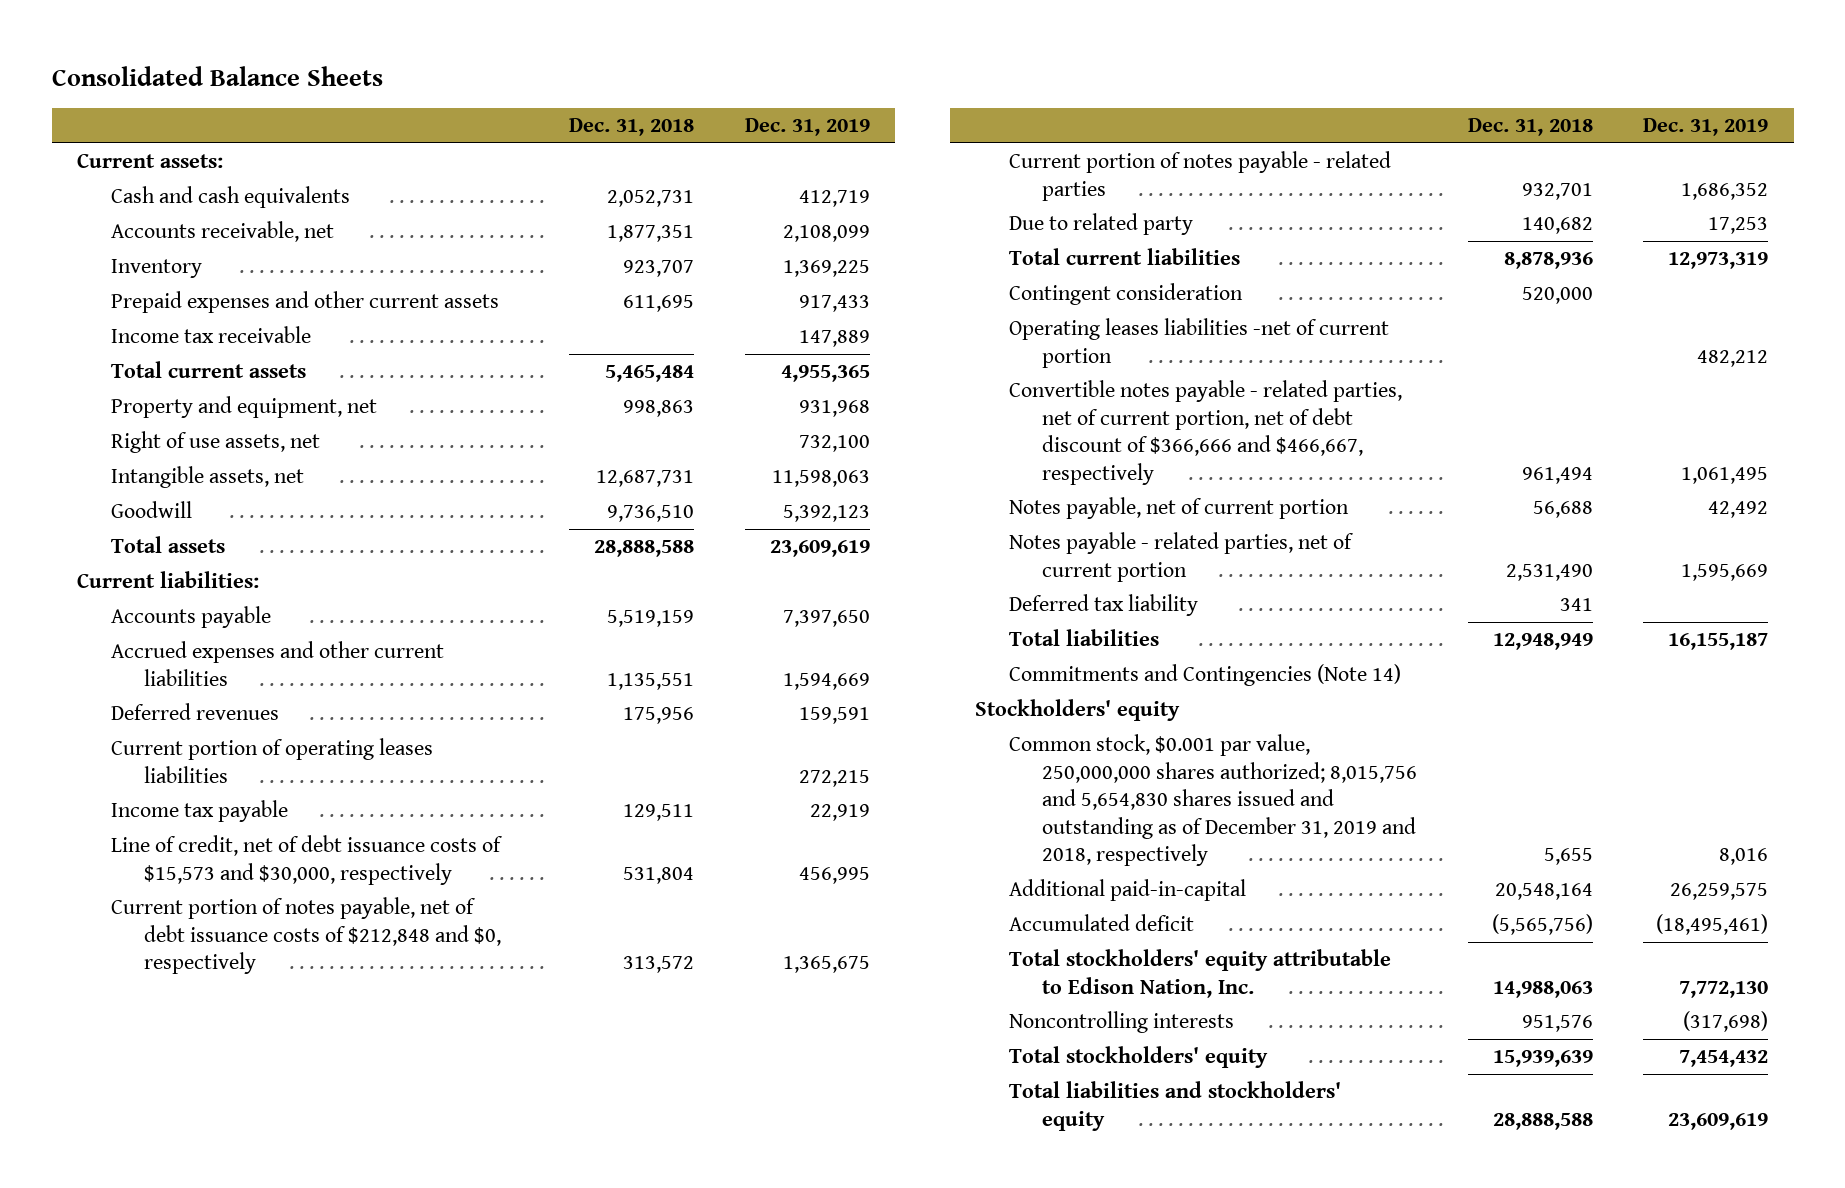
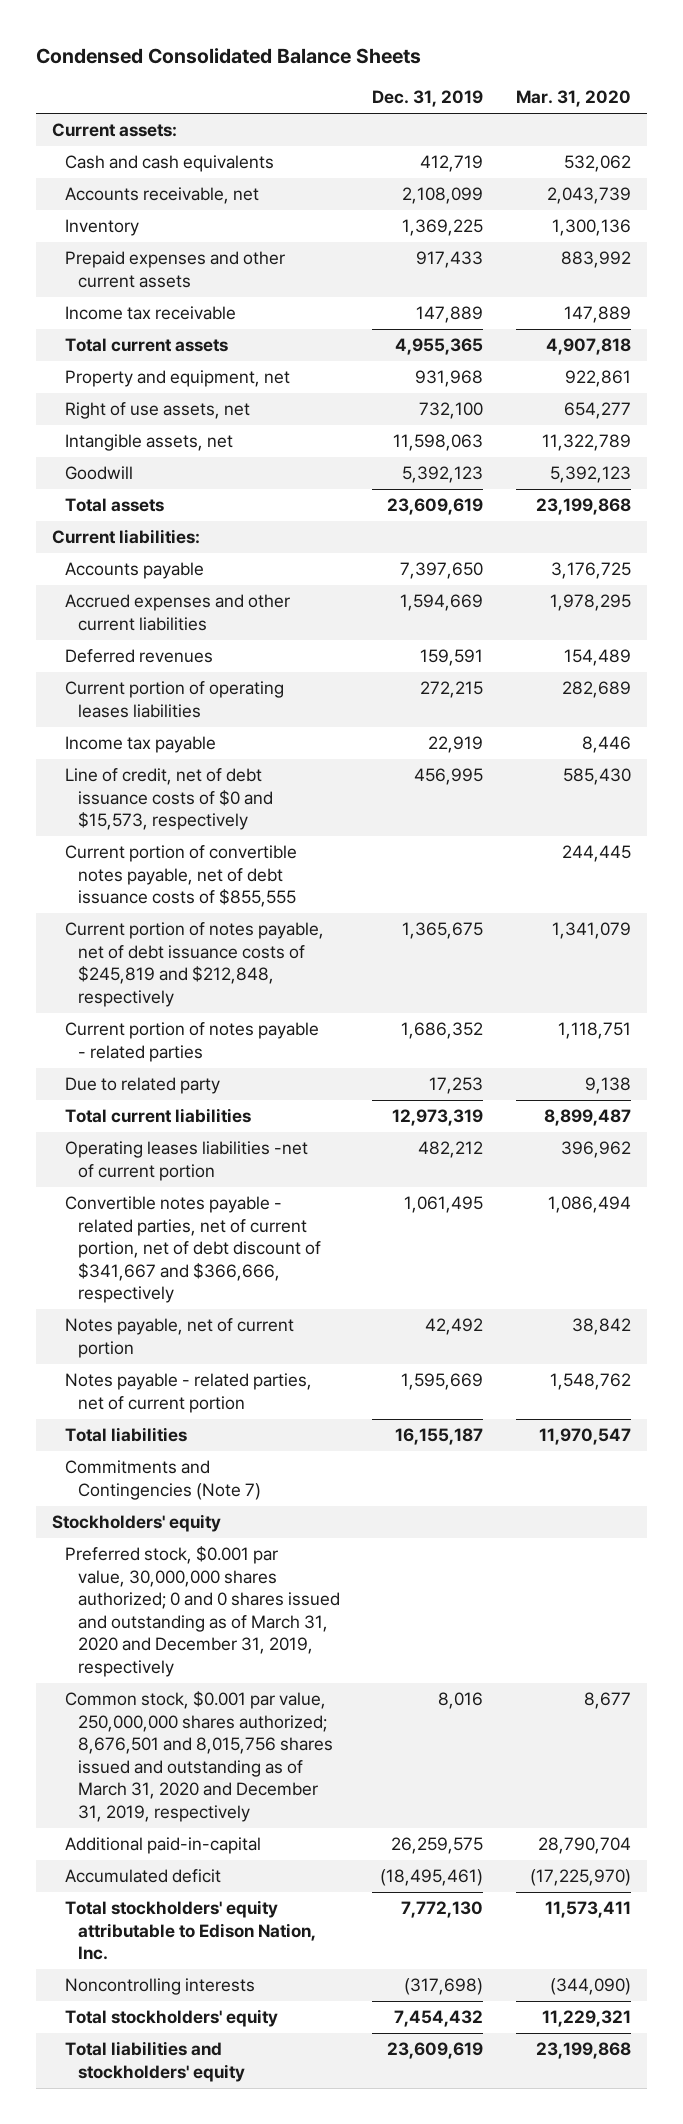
[51,65,383,86] Consolidated Balance Sheets -> [36,48,422,65] Condensed Consolidated Balance Sheets
[569,118,695,137] Dec. 31, 2018 -> none
none -> [515,90,631,108] Mar. 31, 2020
[110,835,503,885] Line of credit, net of debt issuance costs of $15,573 and $30,000, respectively -> [65,768,273,831] Line of credit, net of debt issuance costs of $0 and $15,573, respectively
none -> [65,845,298,908] Current portion of convertible notes payable, net of debt issuance costs of $855,555
[110,897,501,975] Current portion of notes payable, net of debt issuance costs of $212,848 and $0, respectively -> [65,922,325,1007] Current portion of notes payable, net of debt issuance costs of $245,819 and $212,848, respectively
[1008,283,1243,306] Contingent consideration -> none
[1008,380,1402,485] Convertible notes payable - related parties, net of current portion, net of debt discount of $366,666 and $466,667, respectively -> [65,1196,321,1304] Convertible notes payable - related parties, net of current portion, net of debt discount of $341,667 and $366,666, respectively
[1008,594,1198,617] Deferred tax liability -> none
[1008,664,1401,687] Commitments and Contingencies (Note 14) -> [65,1460,261,1500] Commitments and Contingencies (Note 7)
none -> [65,1546,340,1677] Preferred stock, $0.001 par value, 30,000,000 shares authorized; 0 and 0 shares issued and outstanding as of March 31, 2020 and December 31, 2019, respectively
[1008,734,1418,867] Common stock, $0.001 par value, 250,000,000 shares authorized; 8,015,756 and 5,654,830 shares issued and outstanding as of December 31, 2019 and 2018, respectively -> [65,1691,333,1822] Common stock, $0.001 par value, 250,000,000 shares authorized; 8,676,501 and 8,015,756 shares issued and outstanding as of March 31, 2020 and December 31, 2019, respectively

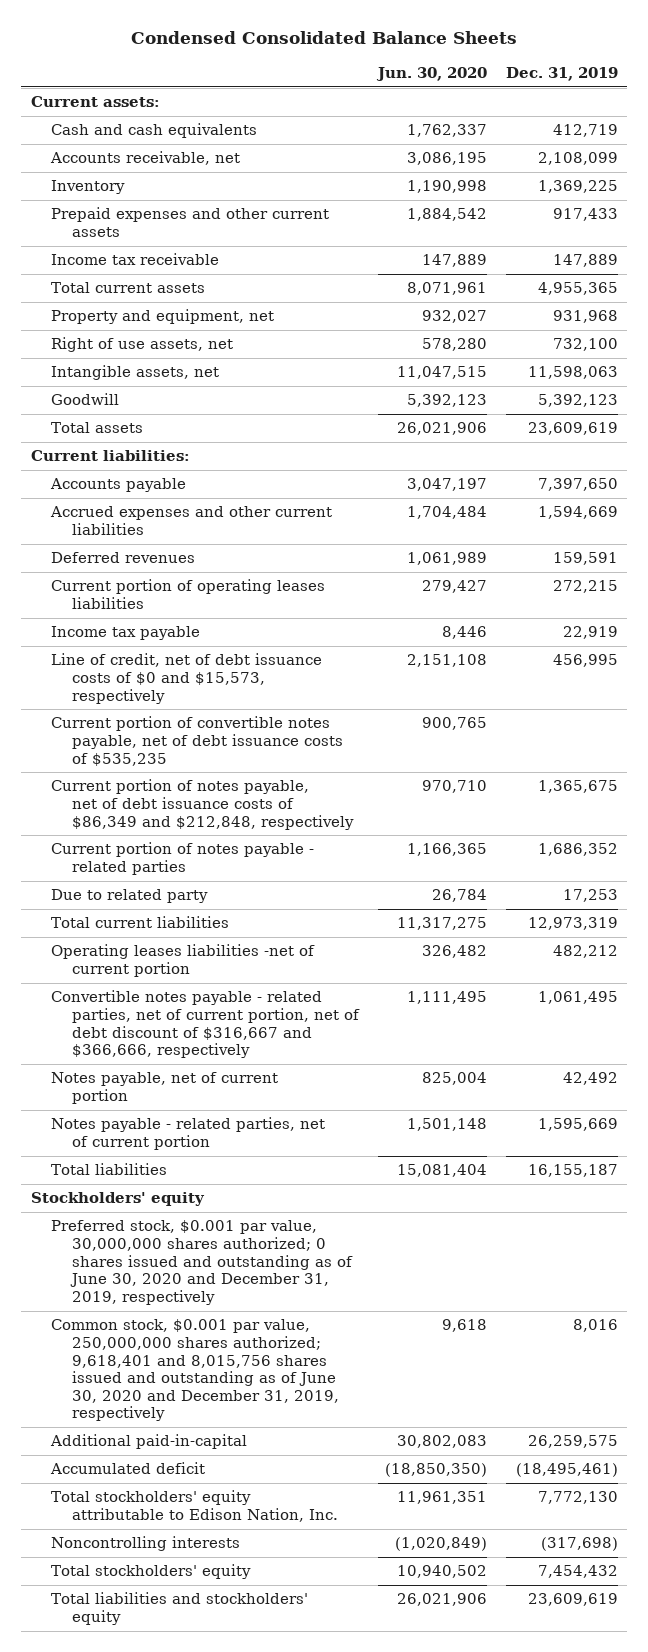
[515,90,631,108] Mar. 31, 2020 -> none
none -> [375,66,487,81] Jun. 30, 2020
[65,845,298,908] Current portion of convertible notes payable, net of debt issuance costs of $855,555 -> [51,716,344,766] Current portion of convertible notes payable, net of debt issuance costs of $535,235
[65,922,325,1007] Current portion of notes payable, net of debt issuance costs of $245,819 and $212,848, respectively -> [51,779,355,830] Current portion of notes payable, net of debt issuance costs of $86,349 and $212,848, respectively
[65,1196,321,1304] Convertible notes payable - related parties, net of current portion, net of debt discount of $341,667 and $366,666, respectively -> [51,990,361,1059] Convertible notes payable - related parties, net of current portion, net of debt discount of $316,667 and $366,666, respectively
[65,1460,261,1500] Commitments and Contingencies (Note 7) -> none
[65,1546,340,1677] Preferred stock, $0.001 par value, 30,000,000 shares authorized; 0 and 0 shares issued and outstanding as of March 31, 2020 and December 31, 2019, respectively -> [51,1220,354,1305] Preferred stock, $0.001 par value, 30,000,000 shares authorized; 0 shares issued and outstanding as of June 30, 2020 and December 31, 2019, respectively
[65,1691,333,1822] Common stock, $0.001 par value, 250,000,000 shares authorized; 8,676,501 and 8,015,756 shares issued and outstanding as of March 31, 2020 and December 31, 2019, respectively -> [51,1319,340,1422] Common stock, $0.001 par value, 250,000,000 shares authorized; 9,618,401 and 8,015,756 shares issued and outstanding as of June 30, 2020 and December 31, 2019, respectively

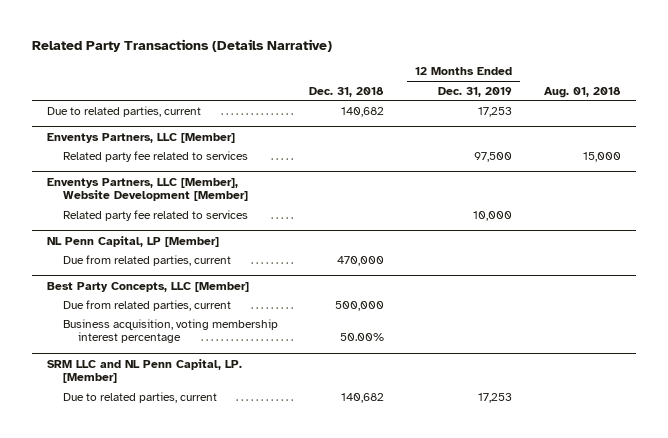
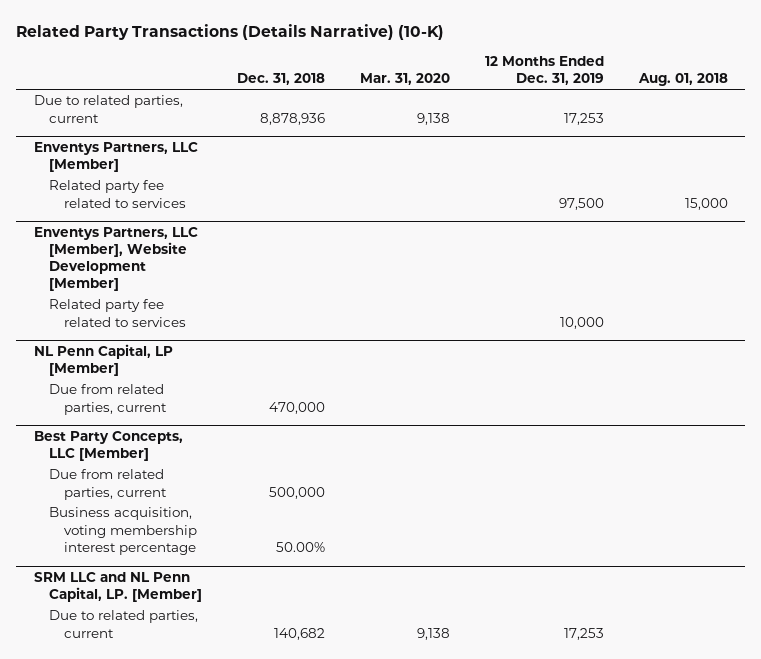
[31,38,332,52] Related Party Transactions (Details Narrative) -> [16,24,445,41] Related Party Transactions (Details Narrative) (10-K)
none -> [359,73,450,86] Mar. 31, 2020
[341,106,385,117] 140,682 -> [259,112,325,125] 8,878,936

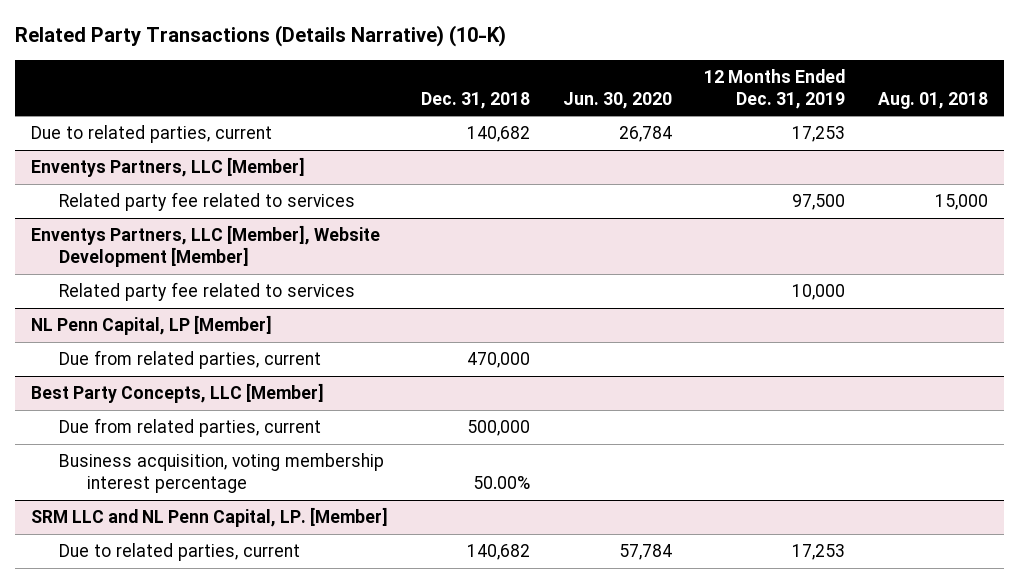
[359,73,450,86] Mar. 31, 2020 -> none
none -> [562,91,672,109] Jun. 30, 2020
[259,112,325,125] 8,878,936 -> [466,126,530,143] 140,682

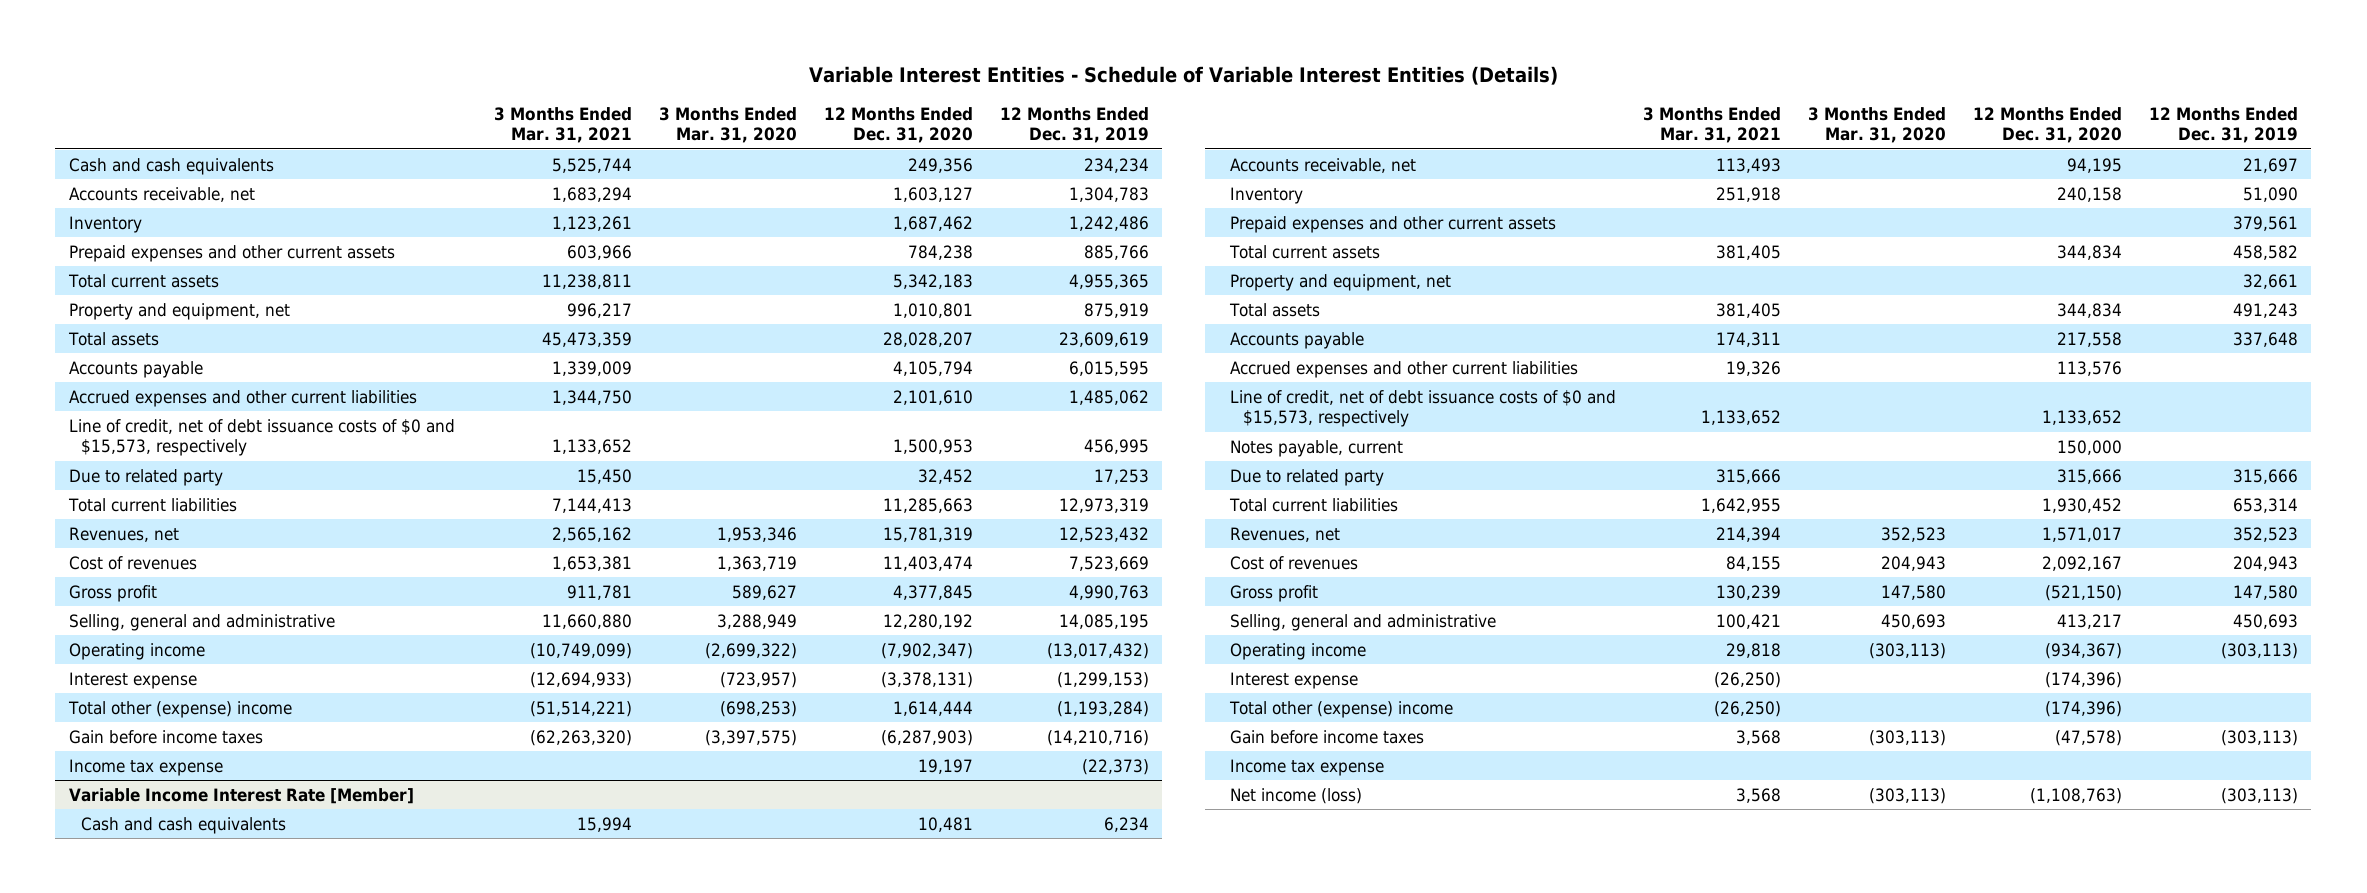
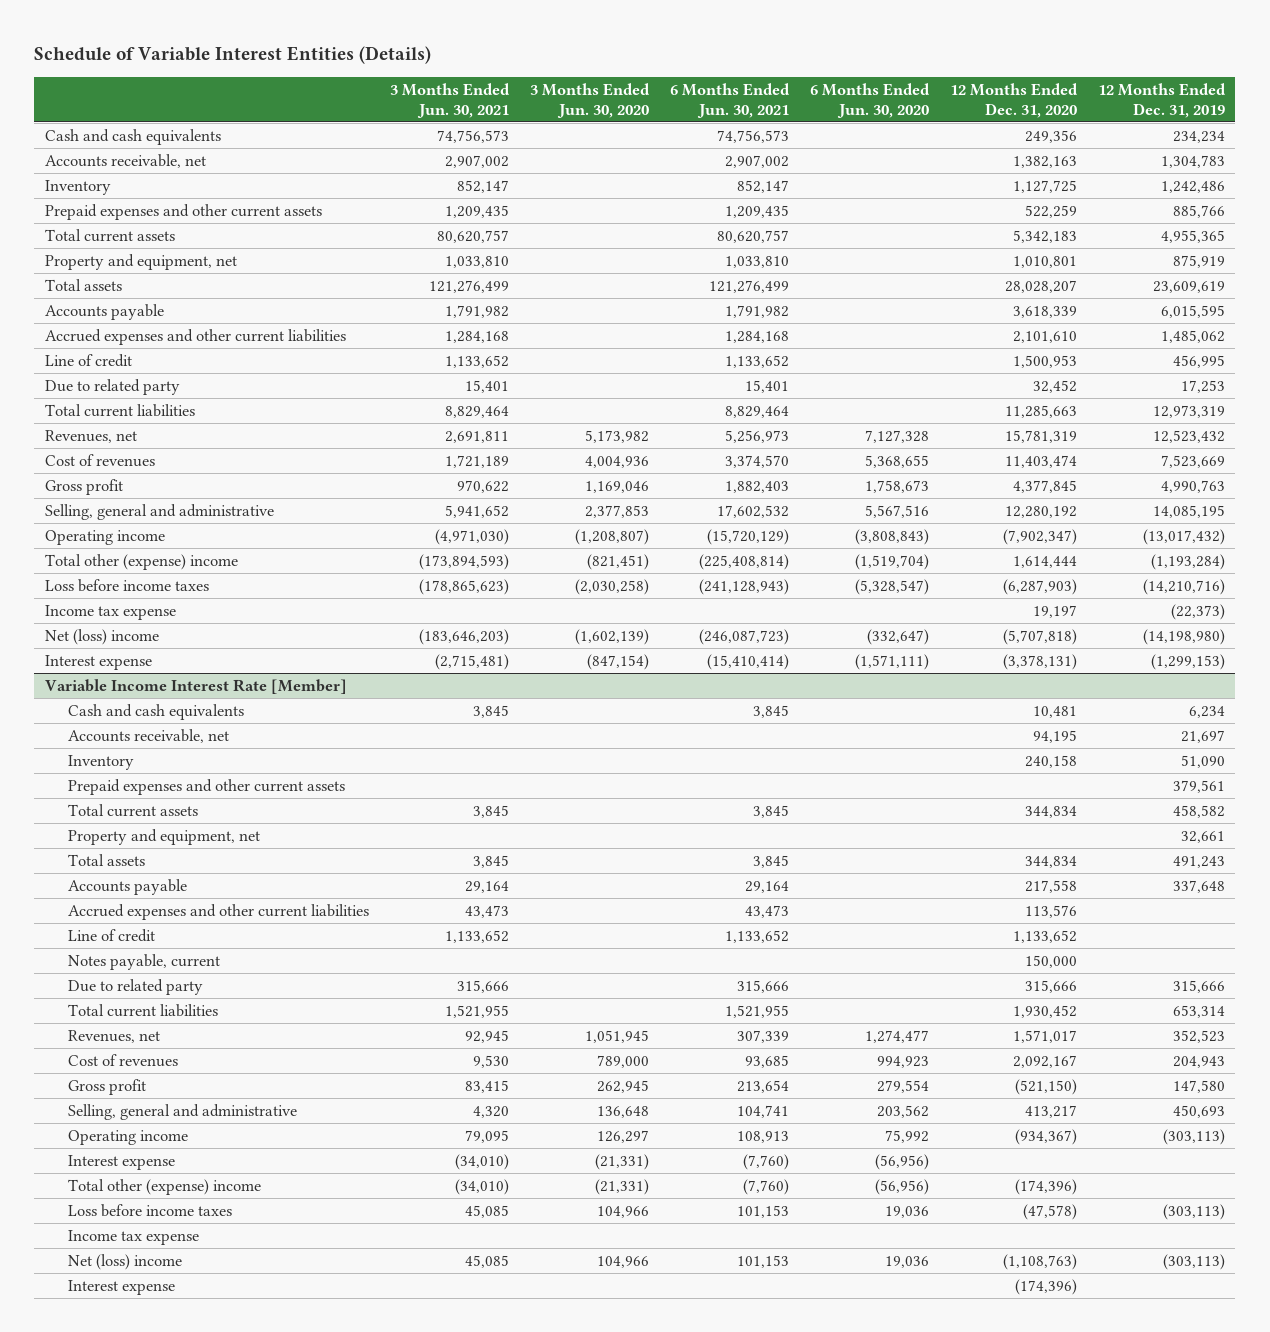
[809,65,1559,85] Variable Interest Entities - Schedule of Variable Interest Entities (Details) -> [34,46,432,65] Schedule of Variable Interest Entities (Details)
[493,107,632,144] 3 Months Ended Mar. 31, 2021 -> none
[658,107,797,144] 3 Months Ended Mar. 31, 2020 -> none
none -> [389,82,510,118] 3 Months Ended Jun. 30, 2021
none -> [529,82,650,118] 3 Months Ended Jun. 30, 2020
none -> [669,82,790,118] 6 Months Ended Jun. 30, 2021
none -> [809,82,930,118] 6 Months Ended Jun. 30, 2020
[892,186,973,202] 1,603,127 -> [1012,155,1077,168] 1,382,163
[892,215,973,231] 1,687,462 -> [1012,179,1077,193] 1,127,725
[907,244,973,260] 784,238 -> [1024,204,1077,218] 522,259
[892,360,973,376] 4,105,794 -> [1012,305,1077,318] 3,618,339
[68,418,455,457] Line of credit, net of debt issuance costs of $0 and $15,573, respectively -> [44,353,132,367] Line of credit
[68,729,263,744] Gain before income taxes -> [44,578,209,592] Loss before income taxes
none -> [44,628,159,645] Net (loss) income
[68,671,197,689] Interest expense -> [44,654,152,670] Interest expense
[1230,389,1617,428] Line of credit, net of debt issuance costs of $0 and $15,573, respectively -> [67,928,155,942] Line of credit
none -> [67,1154,175,1170] Interest expense
[1230,729,1425,744] Gain before income taxes -> [67,1203,232,1217] Loss before income taxes
[1230,787,1363,804] Net income (loss) -> [67,1253,182,1270] Net (loss) income
[1230,671,1359,689] Interest expense -> [67,1279,175,1295] Interest expense

